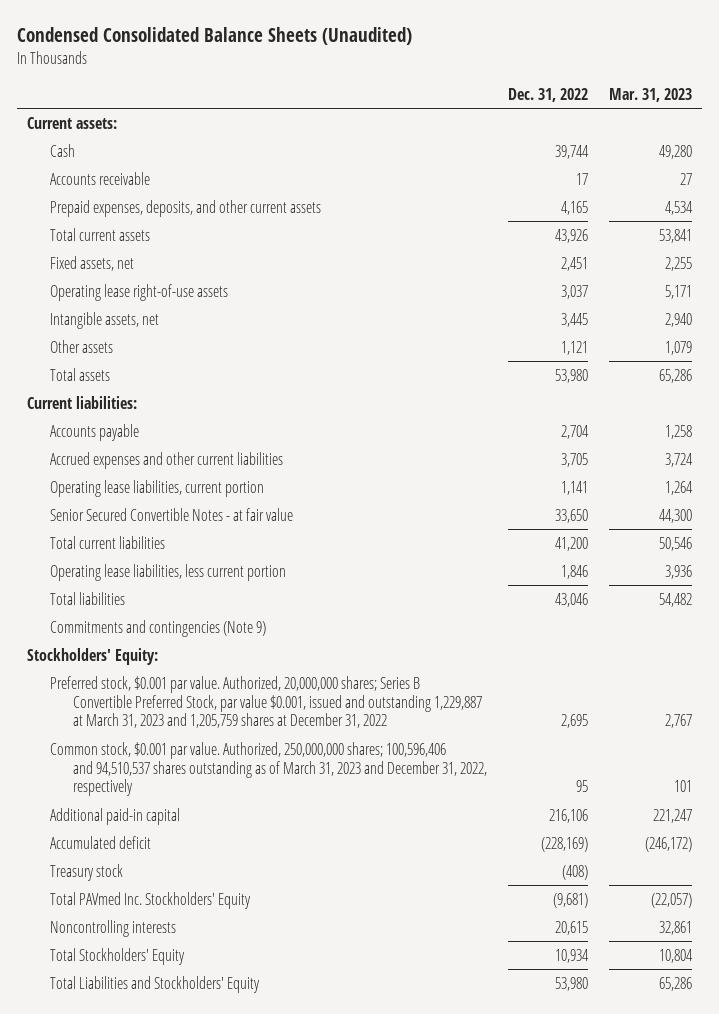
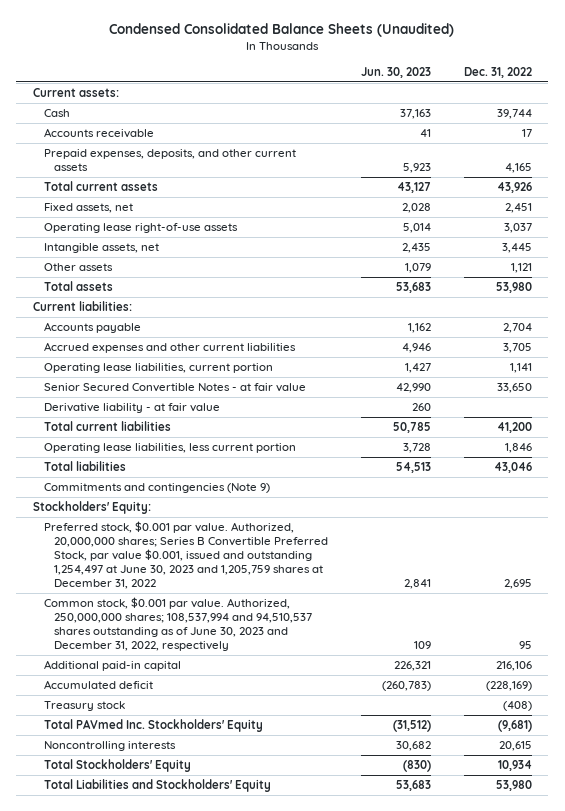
[608,87,692,102] Mar. 31, 2023 -> none
none -> [361,66,432,78] Jun. 30, 2023
none -> [43,403,220,414] Derivative liability - at fair value
[50,675,483,729] Preferred stock, $0.001 par value. Authorized, 20,000,000 shares; Series B Convertible Preferred Stock, par value $0.001, issued and outstanding 1,229,887 at March 31, 2023 and 1,205,759 shares at December 31, 2022 -> [43,521,329,590] Preferred stock, $0.001 par value. Authorized, 20,000,000 shares; Series B Convertible Preferred Stock, par value $0.001, issued and outstanding 1,254,497 at June 30, 2023 and 1,205,759 shares at December 31, 2022
[50,741,488,797] Common stock, $0.001 par value. Authorized, 250,000,000 shares; 100,596,406 and 94,510,537 shares outstanding as of March 31, 2023 and December 31, 2022, respectively -> [43,597,313,652] Common stock, $0.001 par value. Authorized, 250,000,000 shares; 108,537,994 and 94,510,537 shares outstanding as of June 30, 2023 and December 31, 2022, respectively

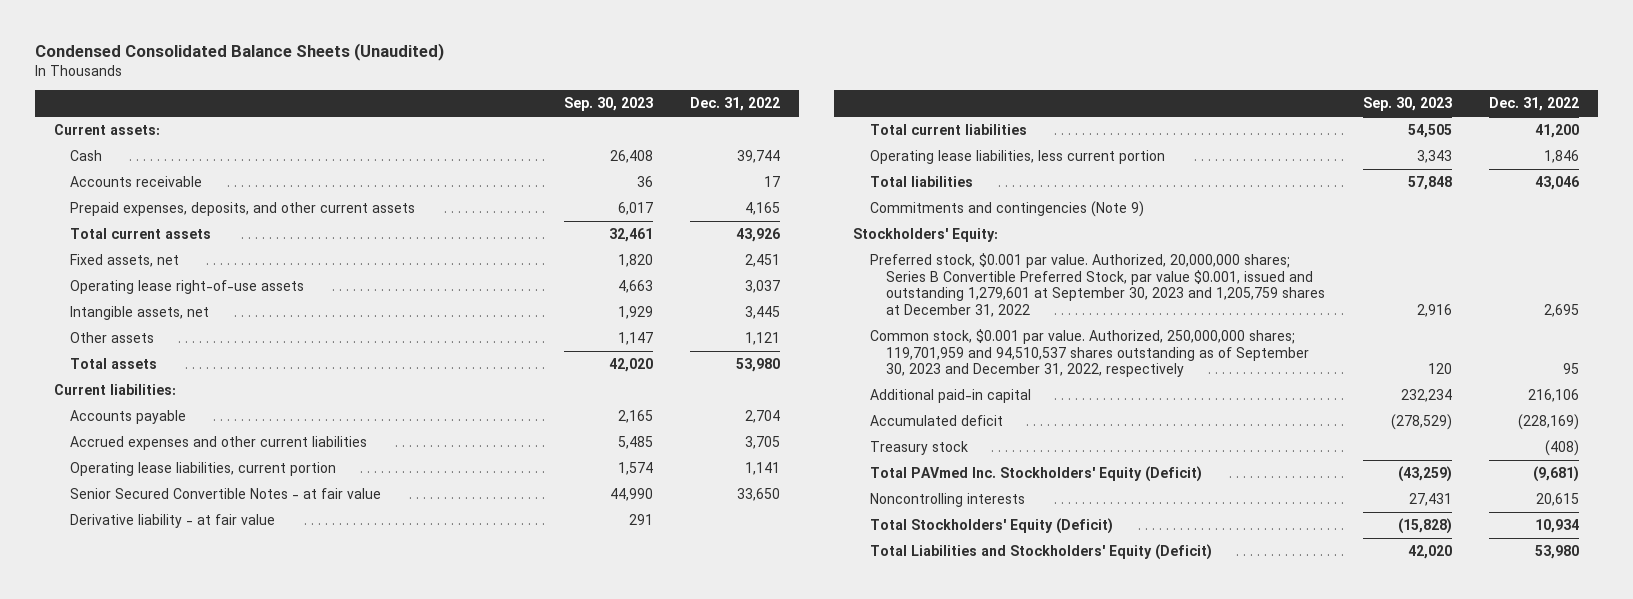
[361,66,432,78] Jun. 30, 2023 -> none
none -> [563,97,653,112] Sep. 30, 2023
[43,521,329,590] Preferred stock, $0.001 par value. Authorized, 20,000,000 shares; Series B Convertible Preferred Stock, par value $0.001, issued and outstanding 1,254,497 at June 30, 2023 and 1,205,759 shares at December 31, 2022 -> [869,252,1326,317] Preferred stock, $0.001 par value. Authorized, 20,000,000 shares; Series B Convertible Preferred Stock, par value $0.001, issued and outstanding 1,279,601 at September 30, 2023 and 1,205,759 shares at December 31, 2022
[43,597,313,652] Common stock, $0.001 par value. Authorized, 250,000,000 shares; 108,537,994 and 94,510,537 shares outstanding as of June 30, 2023 and December 31, 2022, respectively -> [869,328,1310,378] Common stock, $0.001 par value. Authorized, 250,000,000 shares; 119,701,959 and 94,510,537 shares outstanding as of September 30, 2023 and December 31, 2022, respectively
[43,719,263,733] Total PAVmed Inc. Stockholders' Equity -> [869,465,1202,482] Total PAVmed Inc. Stockholders' Equity (Deficit)
[43,759,191,773] Total Stockholders' Equity -> [869,517,1113,534] Total Stockholders' Equity (Deficit)
[43,779,271,793] Total Liabilities and Stockholders' Equity -> [869,543,1212,560] Total Liabilities and Stockholders' Equity (Deficit)

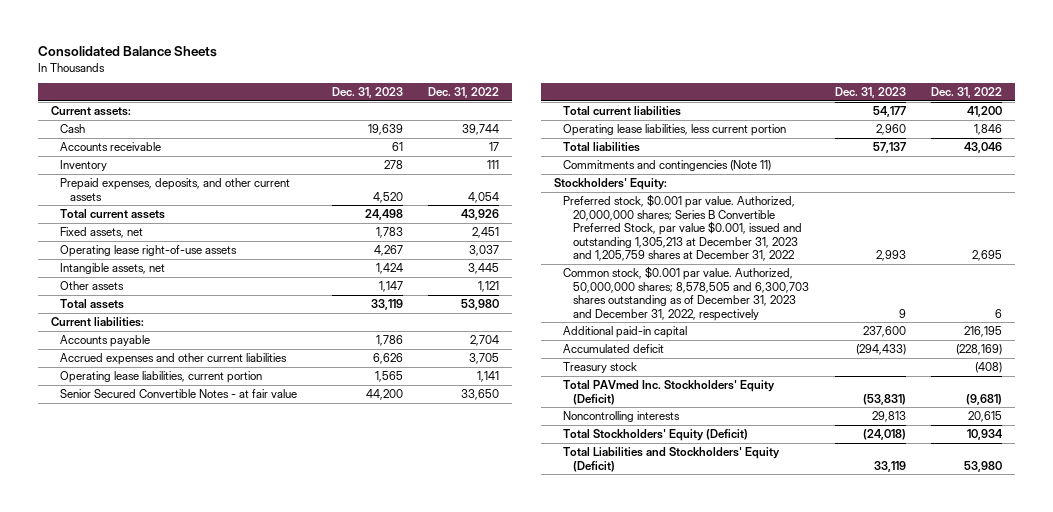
[35,43,445,62] Condensed Consolidated Balance Sheets (Unaudited) -> [37,45,217,57] Consolidated Balance Sheets
[563,97,653,112] Sep. 30, 2023 -> none
none -> [331,87,403,99] Dec. 31, 2023
none -> [60,160,108,172] Inventory
[745,201,781,215] 4,165 -> [468,191,500,203] 4,054
[70,513,276,528] Derivative liability - at fair value -> none
[869,200,1144,217] Commitments and contingencies (Note 9) -> [563,160,772,172] Commitments and contingencies (Note 11)
[869,252,1326,317] Preferred stock, $0.001 par value. Authorized, 20,000,000 shares; Series B Convertible Preferred Stock, par value $0.001, issued and outstanding 1,279,601 at September 30, 2023 and 1,205,759 shares at December 31, 2022 -> [563,194,803,262] Preferred stock, $0.001 par value. Authorized, 20,000,000 shares; Series B Convertible Preferred Stock, par value $0.001, issued and outstanding 1,305,213 at December 31, 2023 and 1,205,759 shares at December 31, 2022
[869,328,1310,378] Common stock, $0.001 par value. Authorized, 250,000,000 shares; 119,701,959 and 94,510,537 shares outstanding as of September 30, 2023 and December 31, 2022, respectively -> [563,266,810,321] Common stock, $0.001 par value. Authorized, 50,000,000 shares; 8,578,505 and 6,300,703 shares outstanding as of December 31, 2023 and December 31, 2022, respectively
[1563,363,1580,375] 95 -> [995,308,1003,318] 6
[1528,388,1580,402] 216,106 -> [964,326,1003,338] 216,195

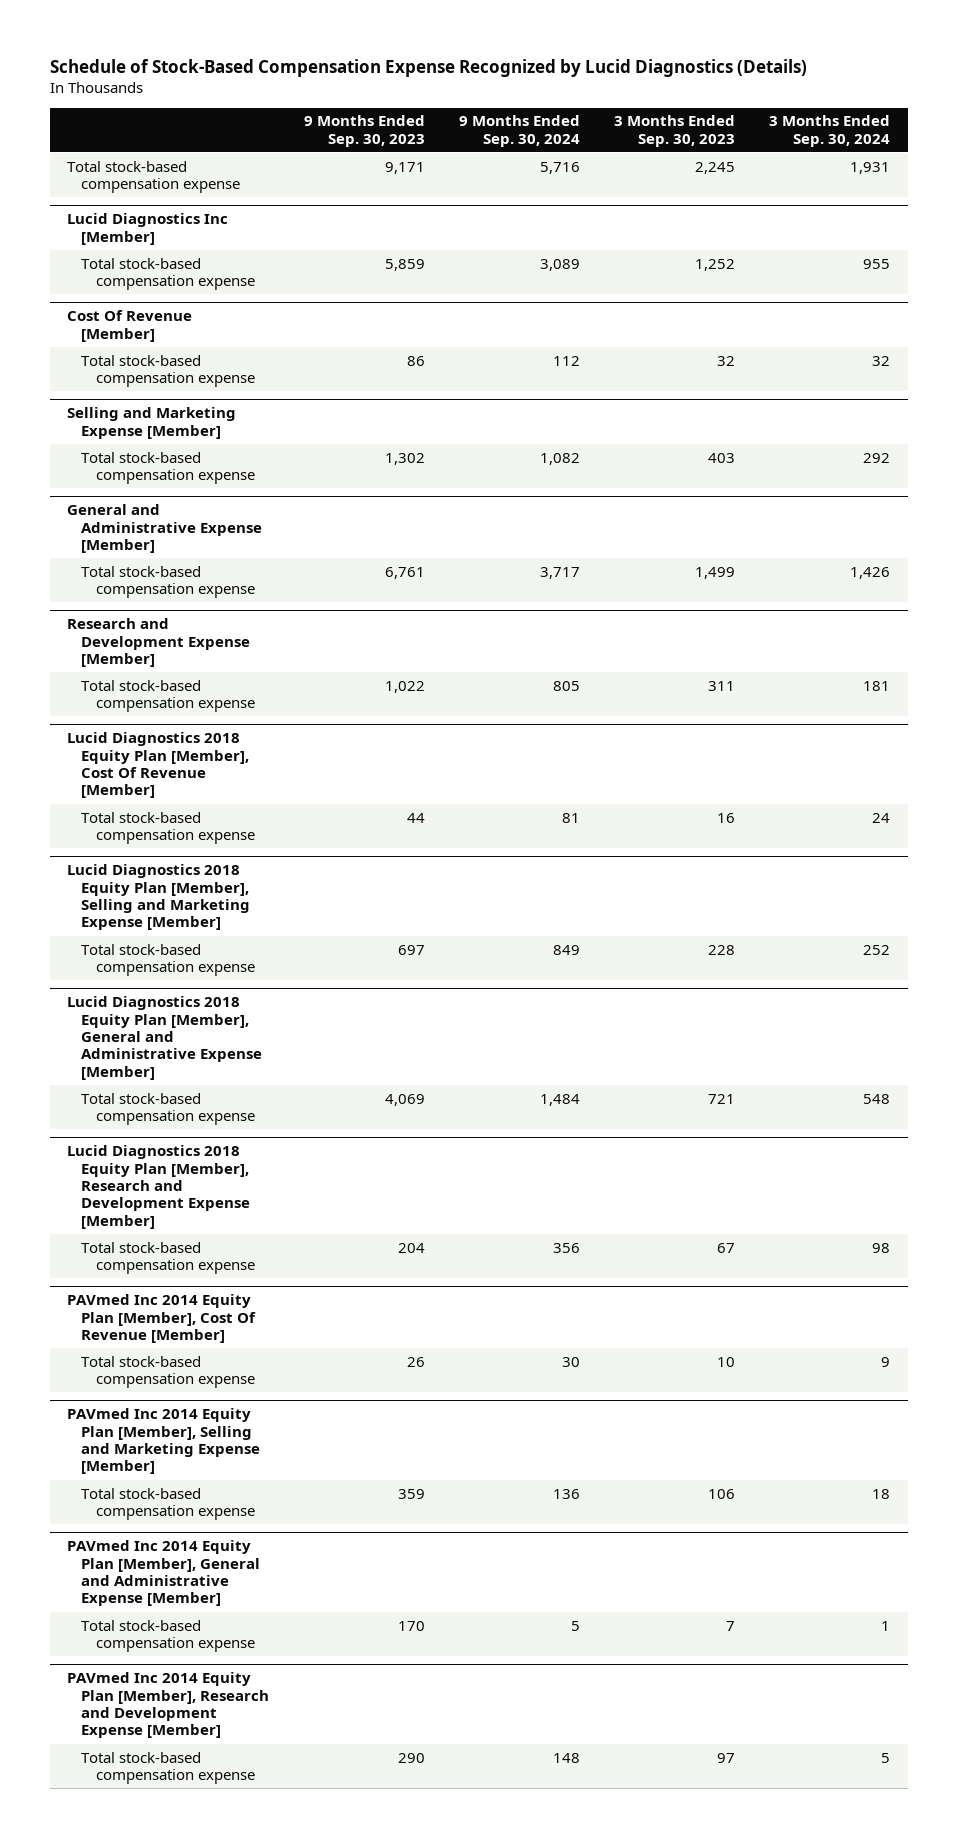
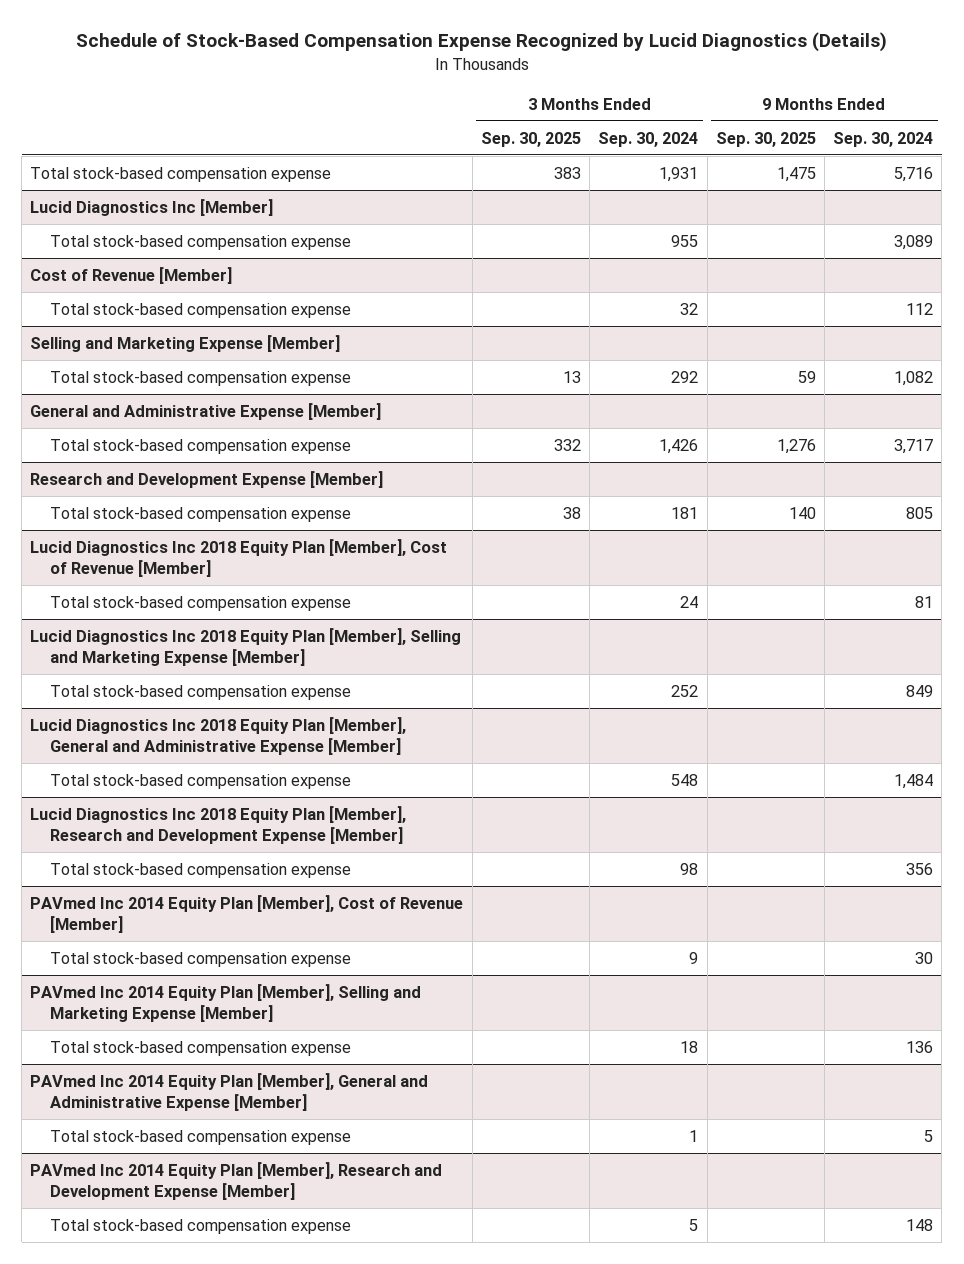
[303,115,425,147] 9 Months Ended Sep. 30, 2023 -> none
[614,115,736,147] 3 Months Ended Sep. 30, 2023 -> none
none -> [480,131,581,147] Sep. 30, 2025
none -> [715,131,816,147] Sep. 30, 2025
[67,310,193,342] Cost Of Revenue [Member] -> [30,266,233,284] Cost of Revenue [Member]
[67,732,250,799] Lucid Diagnostics 2018 Equity Plan [Member], Cost Of Revenue [Member] -> [30,538,448,578] Lucid Diagnostics Inc 2018 Equity Plan [Member], Cost of Revenue [Member]
[67,864,251,931] Lucid Diagnostics 2018 Equity Plan [Member], Selling and Marketing Expense [Member] -> [30,627,462,667] Lucid Diagnostics Inc 2018 Equity Plan [Member], Selling and Marketing Expense [Member]
[67,996,263,1080] Lucid Diagnostics 2018 Equity Plan [Member], General and Administrative Expense [Member] -> [30,716,407,756] Lucid Diagnostics Inc 2018 Equity Plan [Member], General and Administrative Expense [Member]
[67,1145,251,1229] Lucid Diagnostics 2018 Equity Plan [Member], Research and Development Expense [Member] -> [30,805,407,845] Lucid Diagnostics Inc 2018 Equity Plan [Member], Research and Development Expense [Member]
[67,1294,257,1344] PAVmed Inc 2014 Equity Plan [Member], Cost Of Revenue [Member] -> [30,894,464,934] PAVmed Inc 2014 Equity Plan [Member], Cost of Revenue [Member]

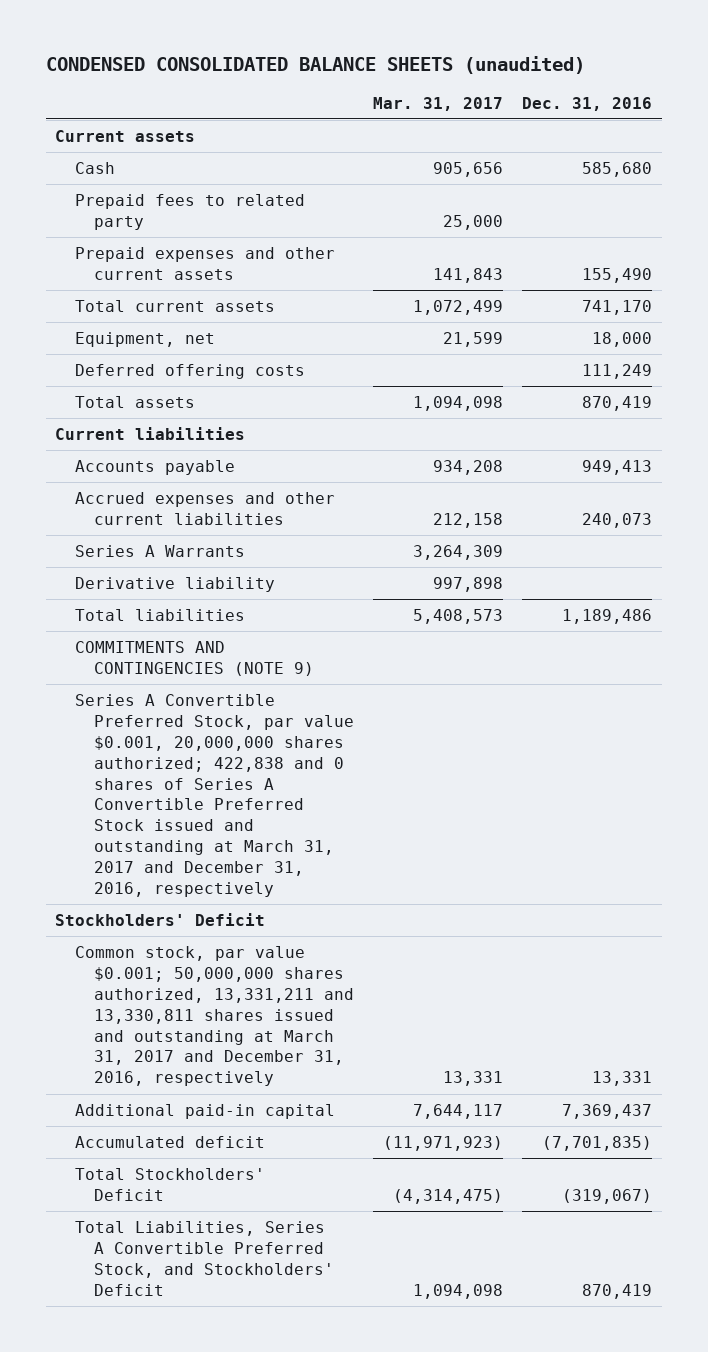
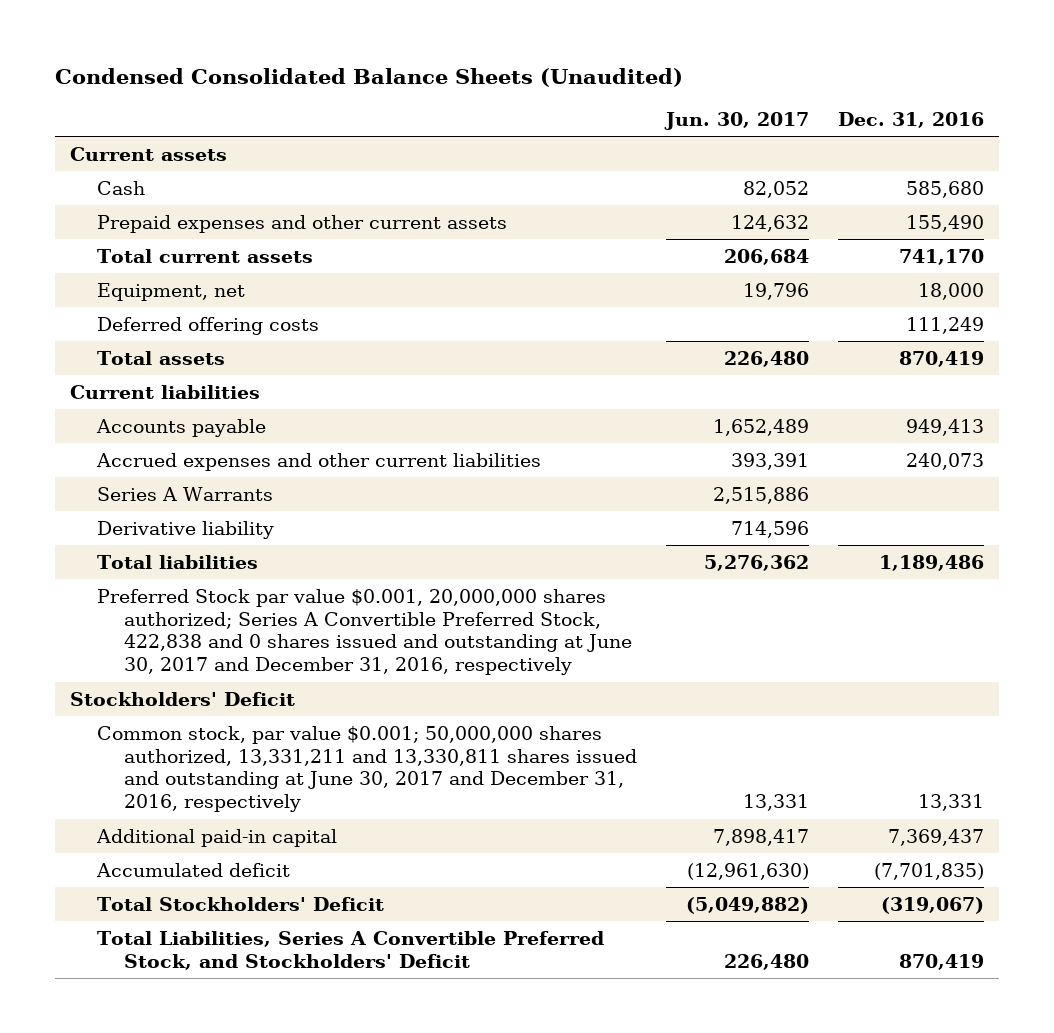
[45,55,585,74] CONDENSED CONSOLIDATED BALANCE SHEETS (unaudited) -> [55,67,684,87] Condensed Consolidated Balance Sheets (Unaudited)
[373,96,504,111] Mar. 31, 2017 -> none
none -> [664,112,810,131] Jun. 30, 2017
[74,193,305,230] Prepaid fees to related party -> none
[74,640,315,676] COMMITMENTS AND CONTINGENCIES (NOTE 9) -> none
[74,693,355,898] Series A Convertible Preferred Stock, par value $0.001, 20,000,000 shares authorized; 422,838 and 0 shares of Series A Convertible Preferred Stock issued and outstanding at March 31, 2017 and December 31, 2016, respectively -> [97,588,633,676] Preferred Stock par value $0.001, 20,000,000 shares authorized; Series A Convertible Preferred Stock, 422,838 and 0 shares issued and outstanding at June 30, 2017 and December 31, 2016, respectively
[74,945,355,1087] Common stock, par value $0.001; 50,000,000 shares authorized, 13,331,211 and 13,330,811 shares issued and outstanding at March 31, 2017 and December 31, 2016, respectively -> [97,725,638,813] Common stock, par value $0.001; 50,000,000 shares authorized, 13,331,211 and 13,330,811 shares issued and outstanding at June 30, 2017 and December 31, 2016, respectively

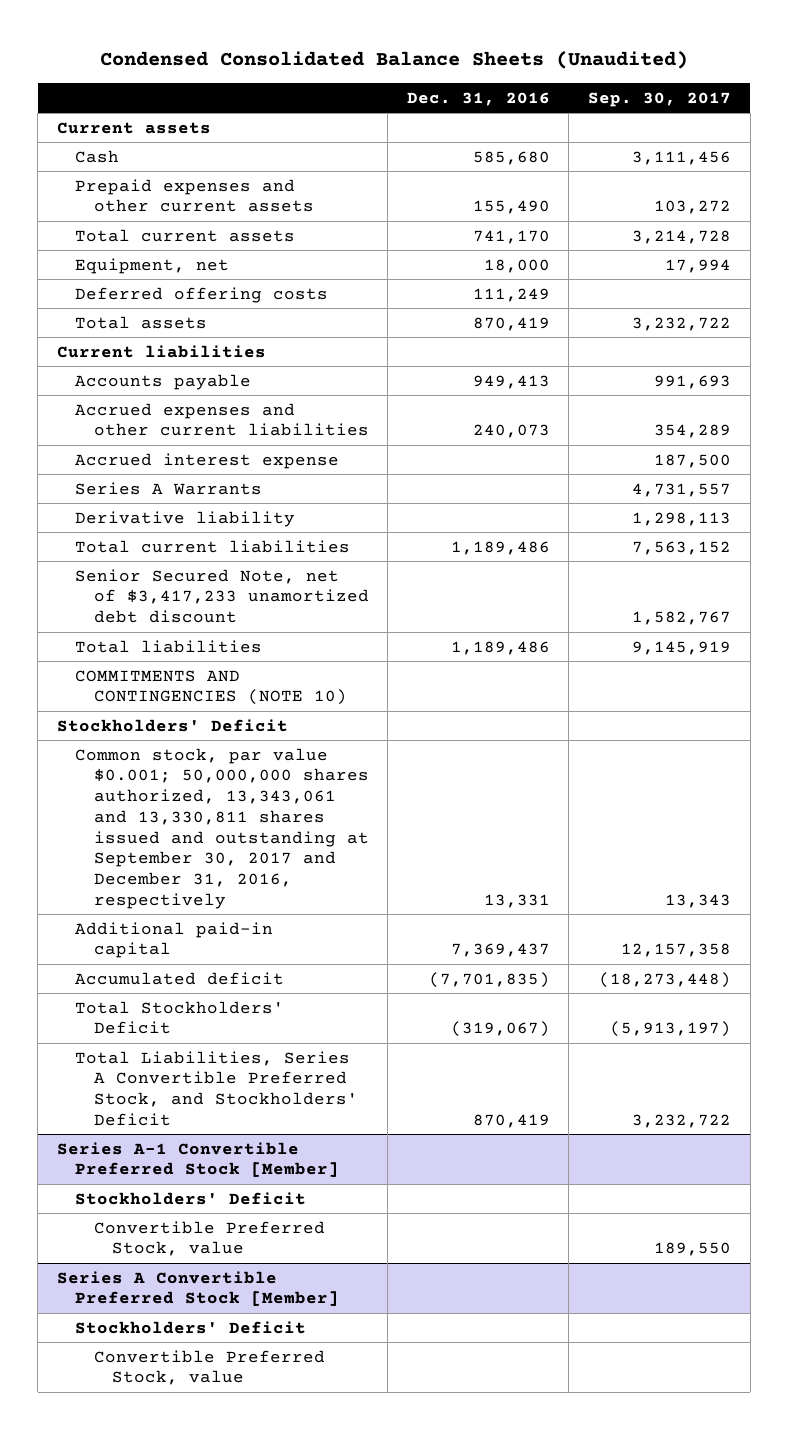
[664,112,810,131] Jun. 30, 2017 -> none
none -> [587,91,731,107] Sep. 30, 2017
none -> [75,452,340,469] Accrued interest expense
none -> [75,539,351,553] Total current liabilities
none -> [75,568,369,624] Senior Secured Note, net of $3,417,233 unamortized debt discount
[97,588,633,676] Preferred Stock par value $0.001, 20,000,000 shares authorized; Series A Convertible Preferred Stock, 422,838 and 0 shares issued and outstanding at June 30, 2017 and December 31, 2016, respectively -> none
none -> [75,669,347,706] COMMITMENTS AND CONTINGENCIES (NOTE 10)
[97,725,638,813] Common stock, par value $0.001; 50,000,000 shares authorized, 13,331,211 and 13,330,811 shares issued and outstanding at June 30, 2017 and December 31, 2016, respectively -> [75,747,369,909] Common stock, par value $0.001; 50,000,000 shares authorized, 13,343,061 and 13,330,811 shares issued and outstanding at September 30, 2017 and December 31, 2016, respectively
none -> [56,1141,340,1178] Series A-1 Convertible Preferred Stock [Member]
none -> [75,1191,307,1205] Stockholders' Deficit
none -> [93,1220,325,1257] Convertible Preferred Stock, value
none -> [56,1270,340,1307] Series A Convertible Preferred Stock [Member]
none -> [75,1320,307,1334] Stockholders' Deficit
none -> [93,1349,325,1386] Convertible Preferred Stock, value

